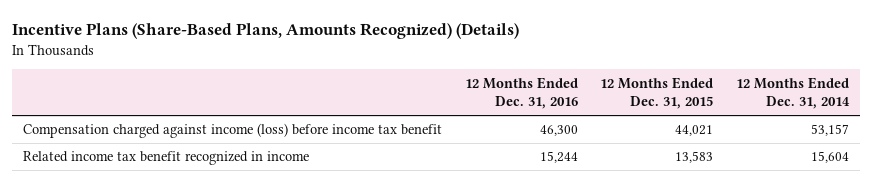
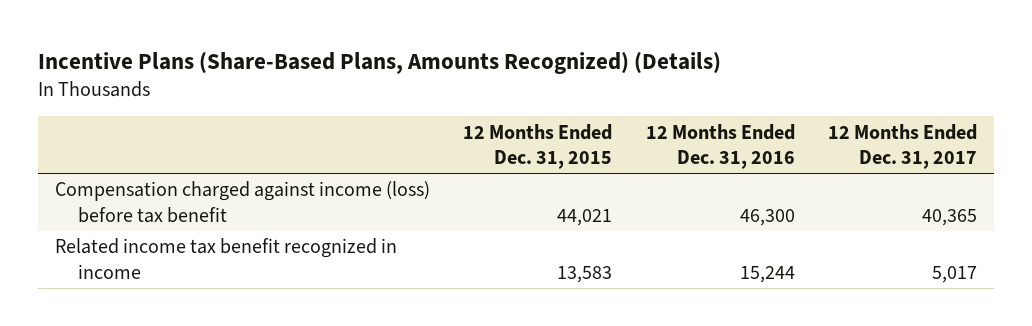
[735,76,850,110] 12 Months Ended Dec. 31, 2014 -> none
none -> [828,123,978,170] 12 Months Ended Dec. 31, 2017
[23,123,443,139] Compensation charged against income (loss) before income tax benefit -> [54,181,430,223] Compensation charged against income (loss) before tax benefit

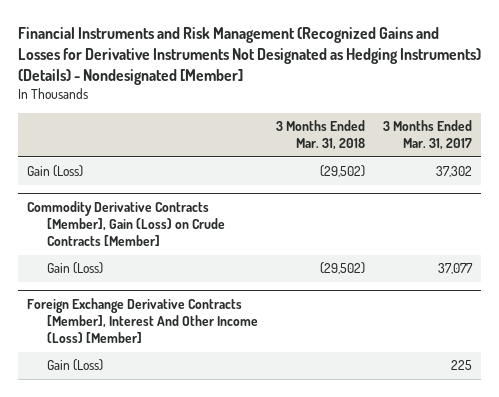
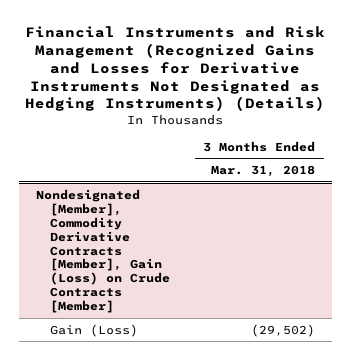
[18,27,482,85] Financial Instruments and Risk Management (Recognized Gains and Losses for Derivative Instruments Not Designated as Hedging Instruments) (Details) - Nondesignated [Member] -> [25,25,326,112] Financial Instruments and Risk Management (Recognized Gains and Losses for Derivative Instruments Not Designated as Hedging Instruments) (Details)
[383,120,473,151] 3 Months Ended Mar. 31, 2017 -> none
[27,165,84,178] Gain (Loss) -> none
[27,200,225,247] Commodity Derivative Contracts [Member], Gain (Loss) on Crude Contracts [Member] -> [35,188,171,314] Nondesignated [Member], Commodity Derivative Contracts [Member], Gain (Loss) on Crude Contracts [Member]
[27,297,258,344] Foreign Exchange Derivative Contracts [Member], Interest And Other Income (Loss) [Member] -> none
[46,359,103,372] Gain (Loss) -> none

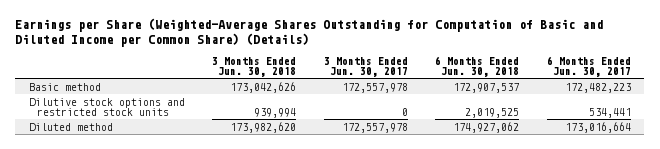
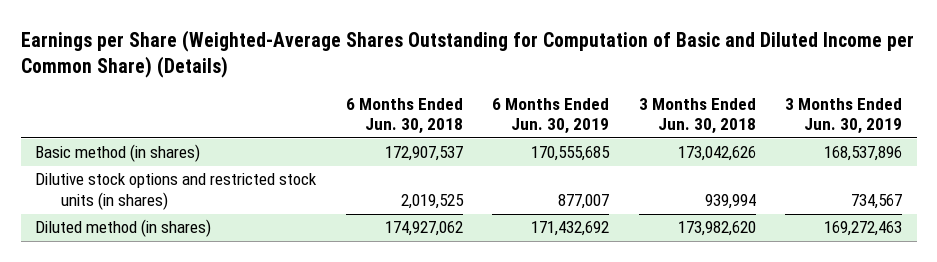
[323,56,408,78] 3 Months Ended Jun. 30, 2017 -> none
[546,55,631,78] 6 Months Ended Jun. 30, 2017 -> none
none -> [492,97,610,135] 6 Months Ended Jun. 30, 2019
none -> [784,97,902,135] 3 Months Ended Jun. 30, 2019
[28,82,101,91] Basic method -> [35,144,201,163] Basic method (in shares)
[28,97,185,117] Dilutive stock options and restricted stock units -> [35,173,318,211] Dilutive stock options and restricted stock units (in shares)
[28,122,113,131] Diluted method -> [35,219,212,238] Diluted method (in shares)

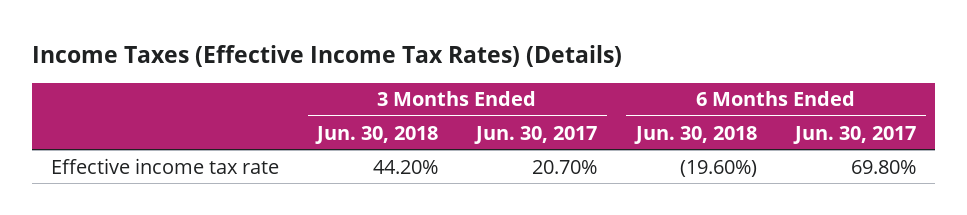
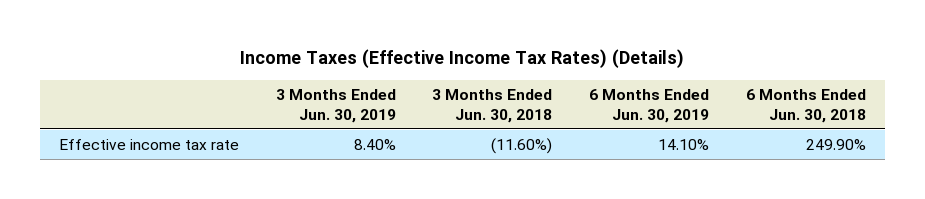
[474,125,598,144] Jun. 30, 2017 -> none
[792,125,916,144] Jun. 30, 2017 -> none
none -> [275,88,396,123] 3 Months Ended Jun. 30, 2019
none -> [589,88,710,123] 6 Months Ended Jun. 30, 2019
[373,159,439,174] 44.20% -> [491,137,553,154] (11.60%)
[679,159,757,177] (19.60%) -> [806,138,867,150] 249.90%

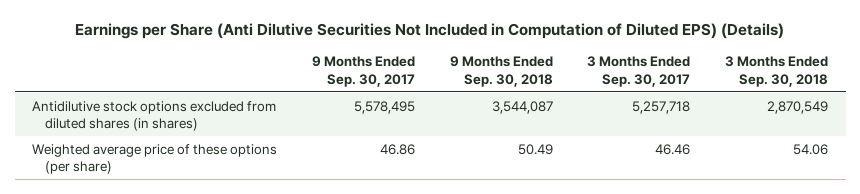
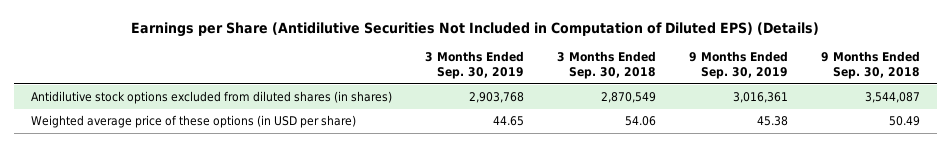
[75,23,785,40] Earnings per Share (Anti Dilutive Securities Not Included in Computation of Diluted EPS) (Details) -> [131,21,820,37] Earnings per Share (Antidilutive Securities Not Included in Computation of Diluted EPS) (Details)
[311,56,415,87] 9 Months Ended Sep. 30, 2017 -> none
[587,56,691,87] 3 Months Ended Sep. 30, 2017 -> none
none -> [424,51,524,80] 3 Months Ended Sep. 30, 2019
none -> [688,51,788,80] 9 Months Ended Sep. 30, 2019
[31,143,277,174] Weighted average price of these options (per share) -> [30,115,356,129] Weighted average price of these options (in USD per share)

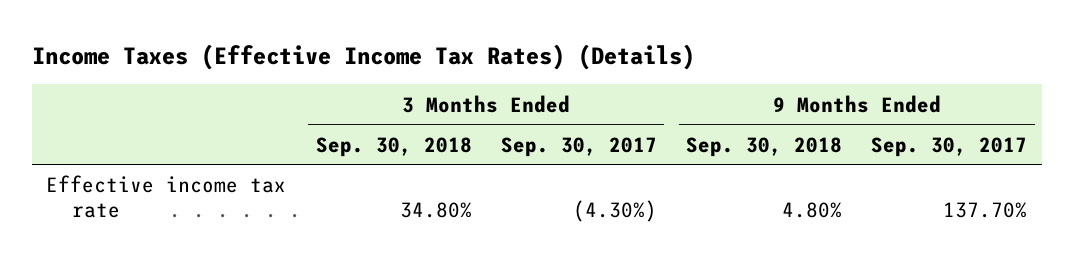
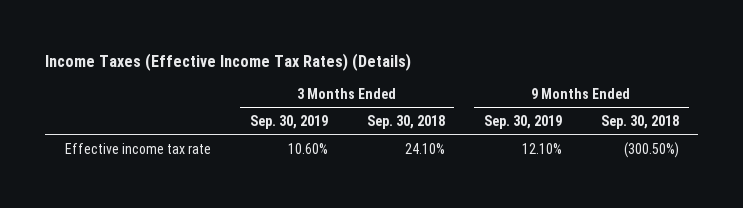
[500,136,657,157] Sep. 30, 2017 -> none
[871,136,1028,157] Sep. 30, 2017 -> none
none -> [249,115,328,130] Sep. 30, 2019
none -> [483,115,562,130] Sep. 30, 2019
[399,202,472,219] 34.80% -> [404,143,445,155] 24.10%
[782,202,843,219] 4.80% -> [623,142,679,159] (300.50%)

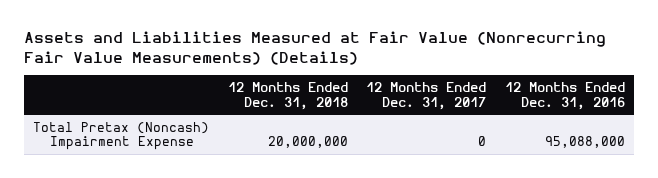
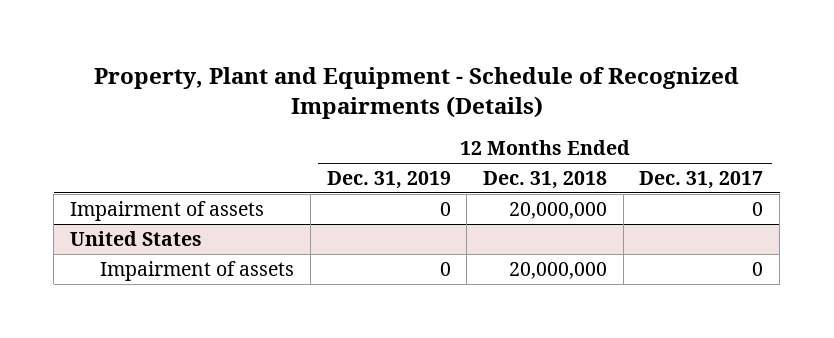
[24,31,607,65] Assets and Liabilities Measured at Fair Value (Nonrecurring Fair Value Measurements) (Details) -> [93,67,739,120] Property, Plant and Equipment - Schedule of Recognized Impairments (Details)
[504,82,625,110] 12 Months Ended Dec. 31, 2016 -> none
none -> [326,170,451,189] Dec. 31, 2019
[33,121,210,151] Total Pretax (Noncash) Impairment Expense -> [70,200,265,221] Impairment of assets
none -> [70,230,203,246] United States
none -> [100,260,295,281] Impairment of assets

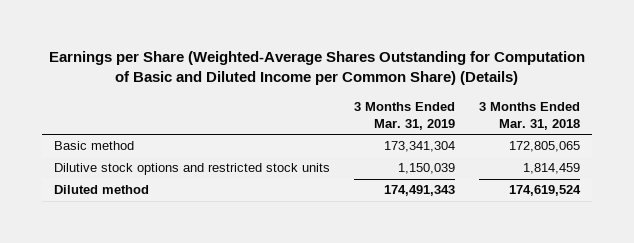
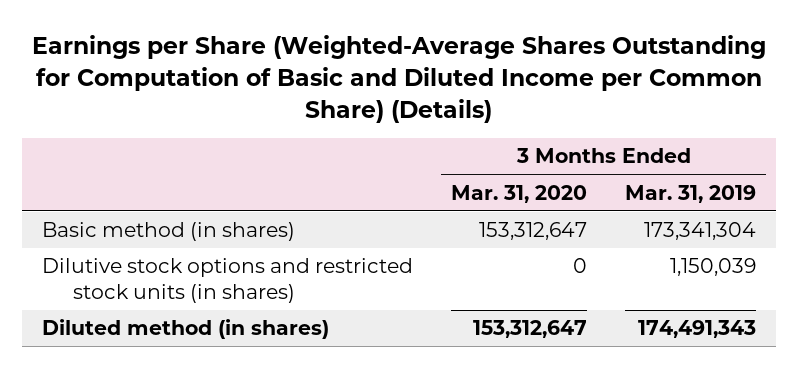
[479,101,581,130] 3 Months Ended Mar. 31, 2018 -> none
none -> [451,184,588,203] Mar. 31, 2020
[53,141,134,151] Basic method -> [41,222,295,242] Basic method (in shares)
[53,163,330,176] Dilutive stock options and restricted stock units -> [41,258,413,304] Dilutive stock options and restricted stock units (in shares)
[53,185,149,195] Diluted method -> [41,319,329,340] Diluted method (in shares)

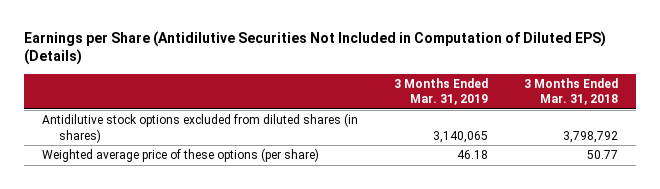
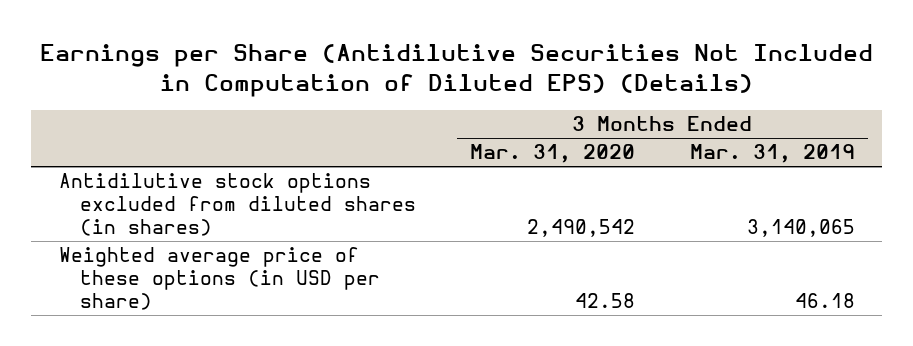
[524,77,619,106] 3 Months Ended Mar. 31, 2018 -> none
none -> [470,144,636,164] Mar. 31, 2020
[41,148,319,163] Weighted average price of these options (per share) -> [58,247,381,310] Weighted average price of these options (in USD per share)

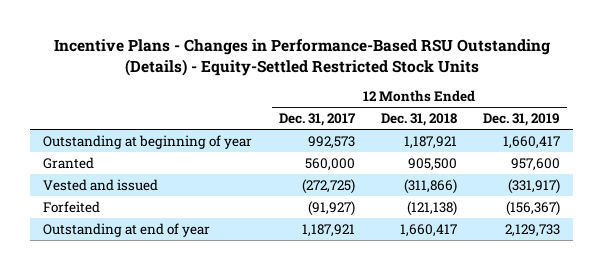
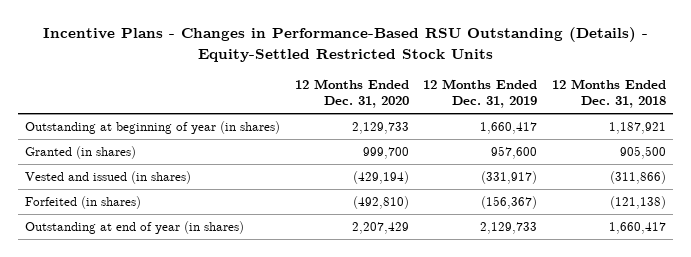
[278,113,356,127] Dec. 31, 2017 -> none
none -> [294,78,409,109] 12 Months Ended Dec. 31, 2020
[43,134,253,149] Outstanding at beginning of year -> [25,120,281,134] Outstanding at beginning of year (in shares)
[43,156,95,169] Granted -> [25,145,137,159] Granted (in shares)
[43,178,159,191] Vested and issued -> [25,170,192,184] Vested and issued (in shares)
[43,200,101,213] Forfeited -> [25,195,142,209] Forfeited (in shares)
[43,222,211,237] Outstanding at end of year -> [25,220,245,234] Outstanding at end of year (in shares)

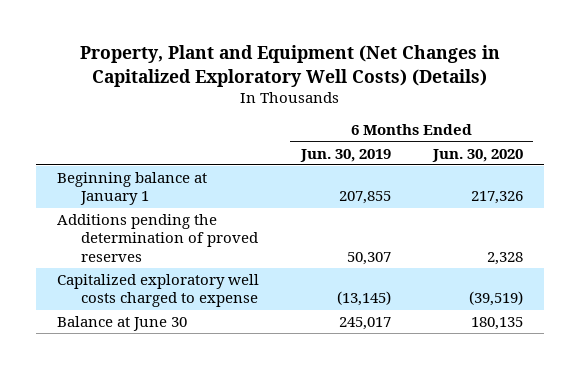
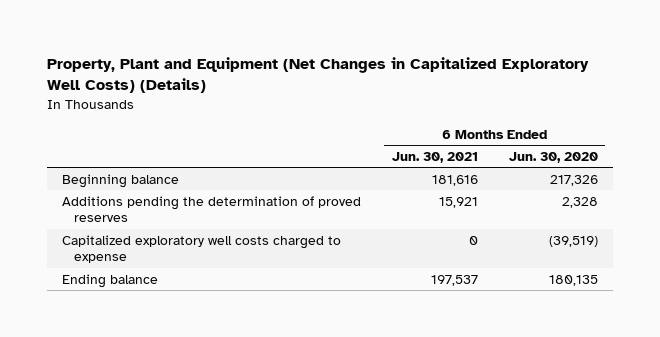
[299,148,391,162] Jun. 30, 2019 -> none
none -> [392,151,479,163] Jun. 30, 2021
[56,172,207,206] Beginning balance at January 1 -> [62,173,180,188] Beginning balance
[56,316,187,332] Balance at June 30 -> [62,273,159,288] Ending balance

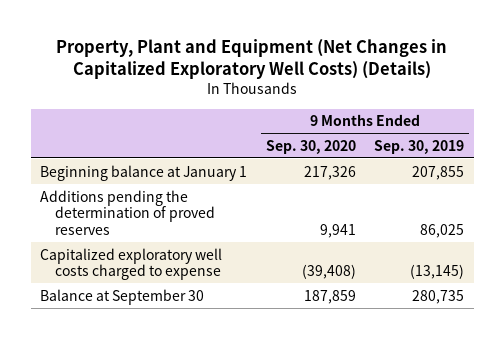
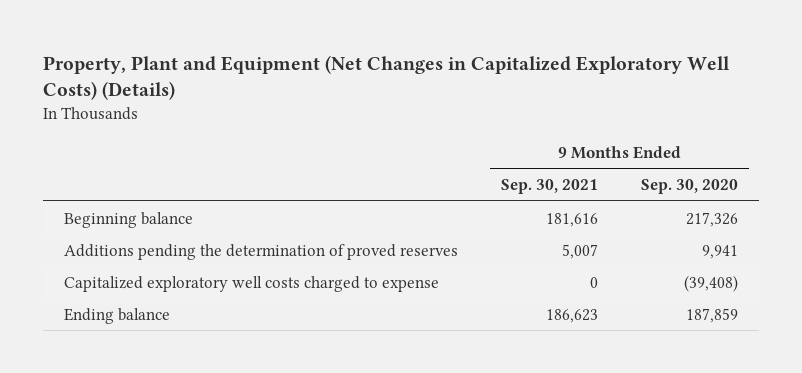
[374,139,465,154] Sep. 30, 2019 -> none
none -> [501,179,599,195] Sep. 30, 2021
[40,164,248,181] Beginning balance at January 1 -> [64,211,194,228] Beginning balance
[40,288,205,305] Balance at September 30 -> [64,307,171,324] Ending balance

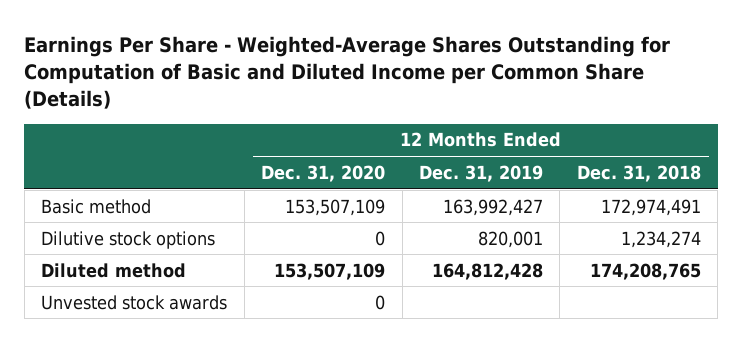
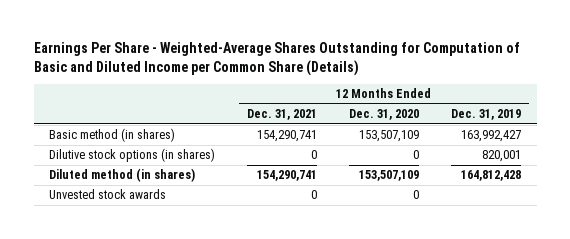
[576,164,701,182] Dec. 31, 2018 -> none
none -> [247,109,318,121] Dec. 31, 2021
[41,198,152,214] Basic method -> [49,128,176,143] Basic method (in shares)
[41,230,216,249] Dilutive stock options -> [49,148,216,163] Dilutive stock options (in shares)
[41,262,187,278] Diluted method -> [49,168,196,183] Diluted method (in shares)

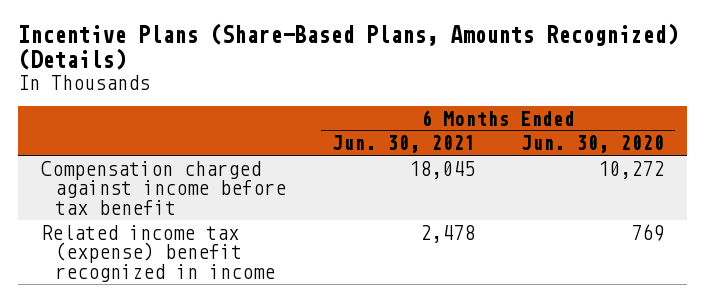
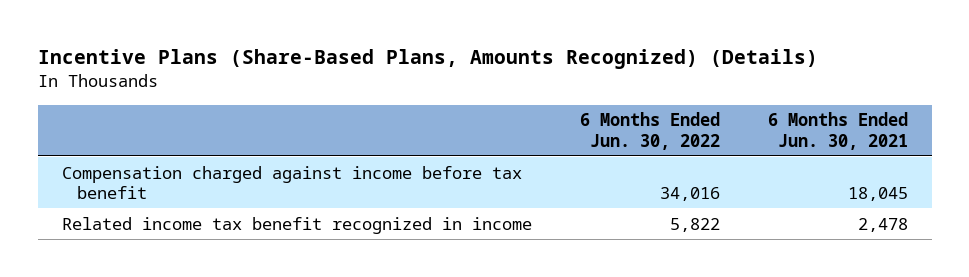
[520,135,664,154] Jun. 30, 2020 -> none
none -> [579,112,720,150] 6 Months Ended Jun. 30, 2022
[41,224,276,282] Related income tax (expense) benefit recognized in income -> [61,216,532,234] Related income tax benefit recognized in income

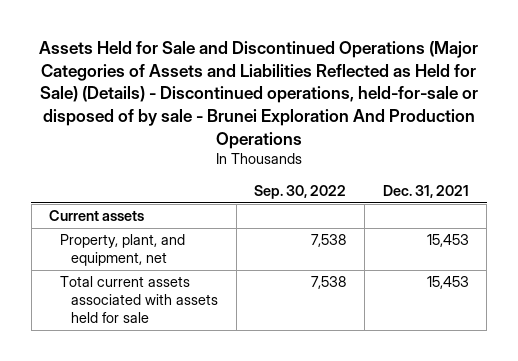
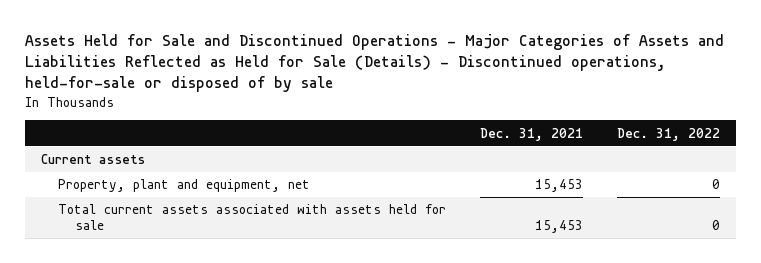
[39,41,479,149] Assets Held for Sale and Discontinued Operations (Major Categories of Assets and Liabilities Reflected as Held for Sale) (Details) - Discontinued operations, held-for-sale or disposed of by sale - Brunei Exploration And Production Operations -> [24,33,724,93] Assets Held for Sale and Discontinued Operations - Major Categories of Assets and Liabilities Reflected as Held for Sale (Details) - Discontinued operations, held-for-sale or disposed of by sale
[254,185,347,200] Sep. 30, 2022 -> none
none -> [616,127,720,141] Dec. 31, 2022
[60,234,186,267] Property, plant, and equipment, net -> [58,179,311,193] Property, plant and equipment, net

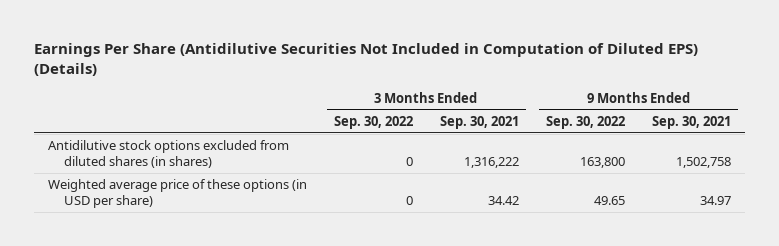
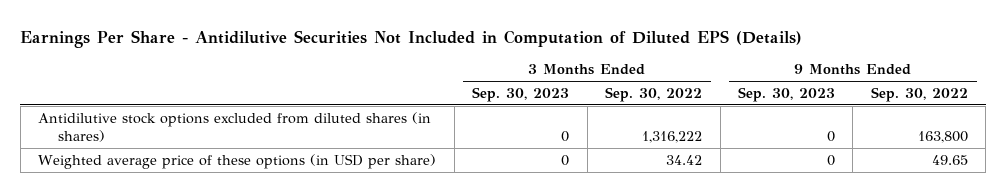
[34,43,699,77] Earnings Per Share (Antidilutive Securities Not Included in Computation of Diluted EPS) (Details) -> [20,29,803,48] Earnings Per Share - Antidilutive Securities Not Included in Computation of Diluted EPS (Details)
[440,116,520,130] Sep. 30, 2021 -> none
[652,116,732,130] Sep. 30, 2021 -> none
none -> [472,86,570,102] Sep. 30, 2023
none -> [738,86,836,102] Sep. 30, 2023
[405,156,413,166] 0 -> [642,130,703,143] 1,316,222
[405,195,413,205] 0 -> [666,154,703,165] 34.42

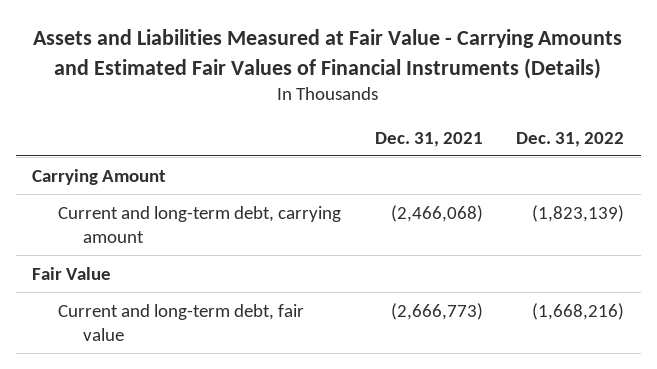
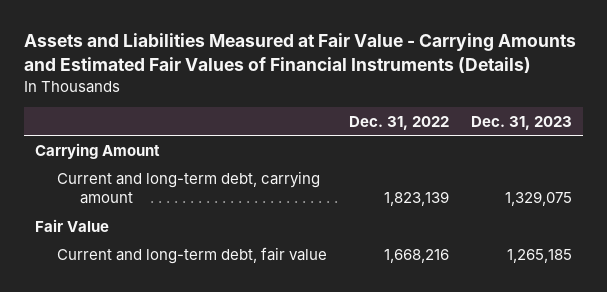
[374,131,483,147] Dec. 31, 2021 -> none
none -> [471,115,573,130] Dec. 31, 2023
[532,204,625,222] (1,823,139) -> [384,191,450,207] 1,823,139
[532,302,625,320] (1,668,216) -> [384,248,450,263] 1,668,216

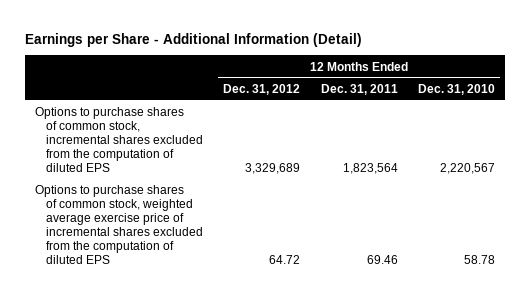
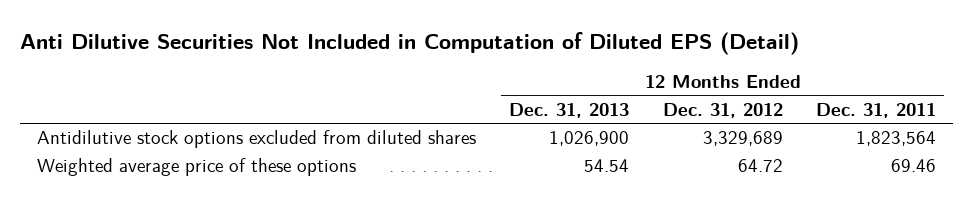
[25,32,363,47] Earnings per Share - Additional Information (Detail) -> [20,32,800,56] Anti Dilutive Securities Not Included in Computation of Diluted EPS (Detail)
[417,83,495,95] Dec. 31, 2010 -> none
none -> [509,102,630,118] Dec. 31, 2013
[35,107,204,172] Options to purchase shares of common stock, incremental shares excluded from the computation of diluted EPS -> [36,130,476,149] Antidilutive stock options excluded from diluted shares
[35,185,204,264] Options to purchase shares of common stock, weighted average exercise price of incremental shares excluded from the computation of diluted EPS -> [36,158,356,177] Weighted average price of these options

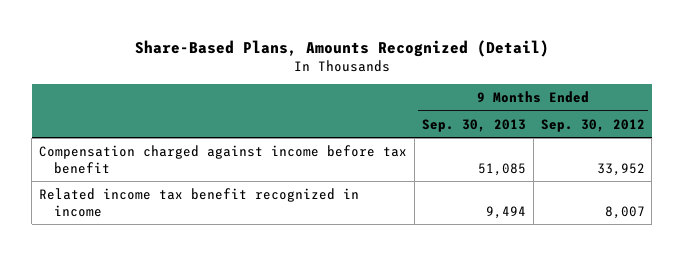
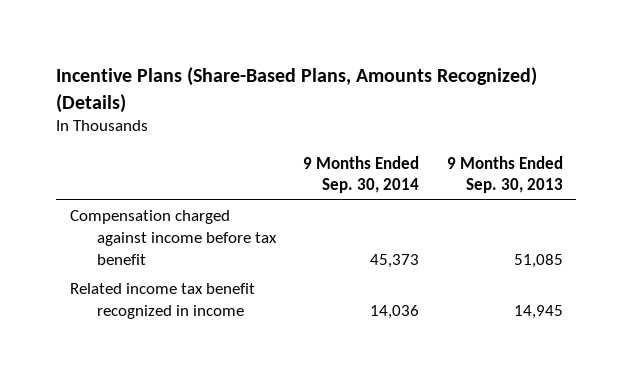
[134,39,549,57] Share-Based Plans, Amounts Recognized (Detail) -> [56,67,538,113] Incentive Plans (Share-Based Plans, Amounts Recognized) (Details)
[540,118,645,132] Sep. 30, 2012 -> none
none -> [303,155,420,194] 9 Months Ended Sep. 30, 2014
[485,205,526,219] 9,494 -> [513,305,563,320] 14,945

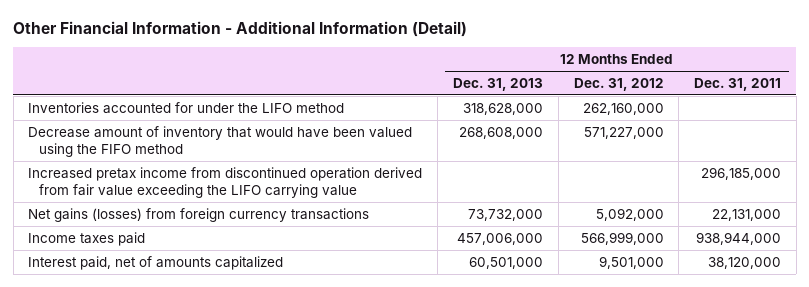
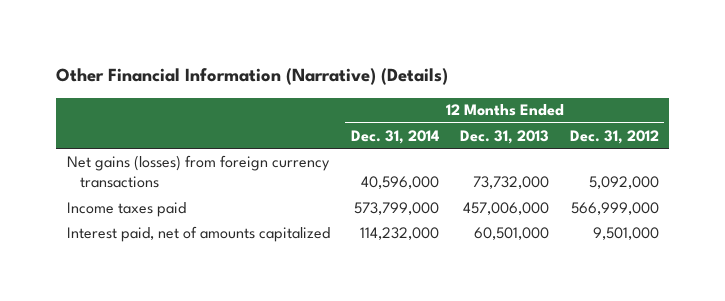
[13,20,468,37] Other Financial Information - Additional Information (Detail) -> [56,68,449,86] Other Financial Information (Narrative) (Details)
[694,77,782,91] Dec. 31, 2011 -> none
none -> [350,129,439,144] Dec. 31, 2014
[28,101,345,114] Inventories accounted for under the LIFO method -> none
[28,125,413,157] Decrease amount of inventory that would have been valued using the FIFO method -> none
[28,166,423,198] Increased pretax income from discontinued operation derived from fair value exceeding the LIFO carrying value -> none

